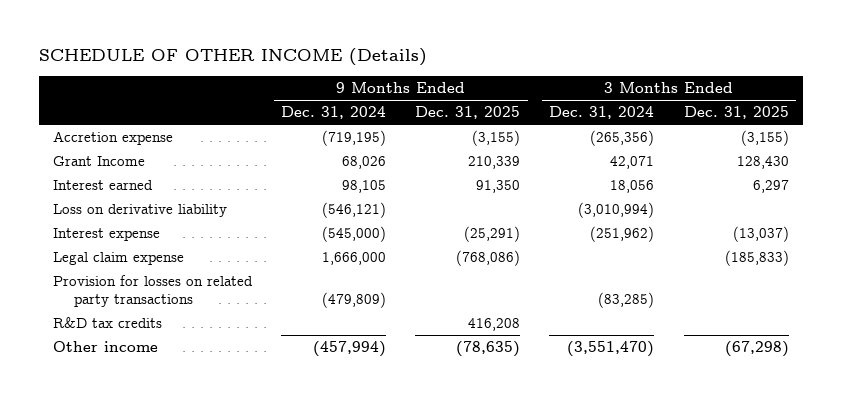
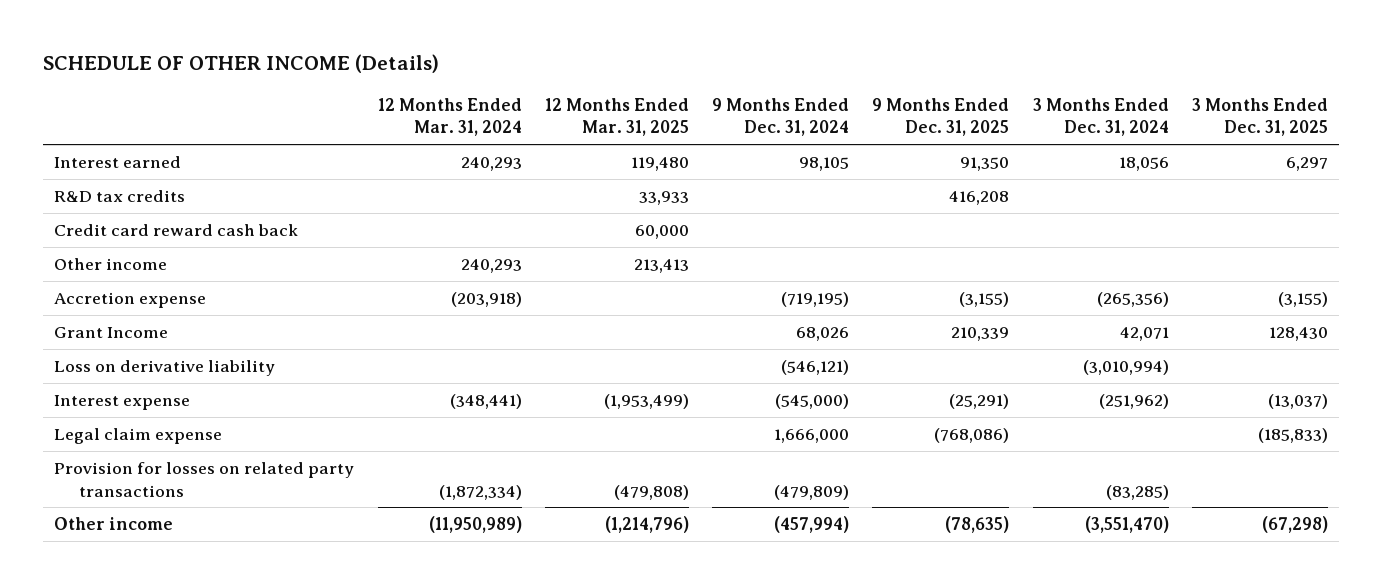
none -> [377,97,522,137] 12 Months Ended Mar. 31, 2024
none -> [544,97,689,137] 12 Months Ended Mar. 31, 2025
[53,180,154,191] Interest earned -> [54,156,182,169] Interest earned
[53,317,163,329] R&D tax credits -> [54,190,186,203] R&D tax credits
none -> [54,224,299,237] Credit card reward cash back
none -> [54,258,168,271] Other income

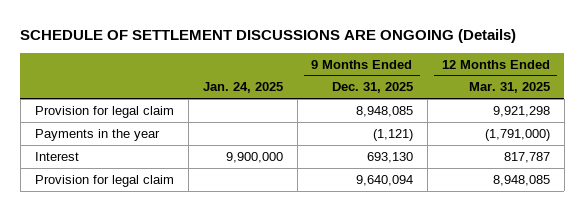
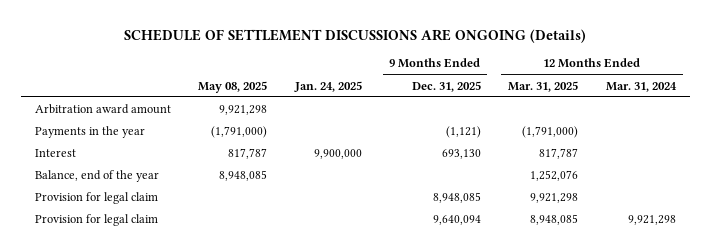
none -> [198,80,268,93] May 08, 2025
none -> [605,81,677,92] Mar. 31, 2024
none -> [34,104,171,115] Arbitration award amount
none -> [34,170,159,183] Balance, end of the year
[34,105,174,118] Provision for legal claim -> [34,192,158,205] Provision for legal claim

